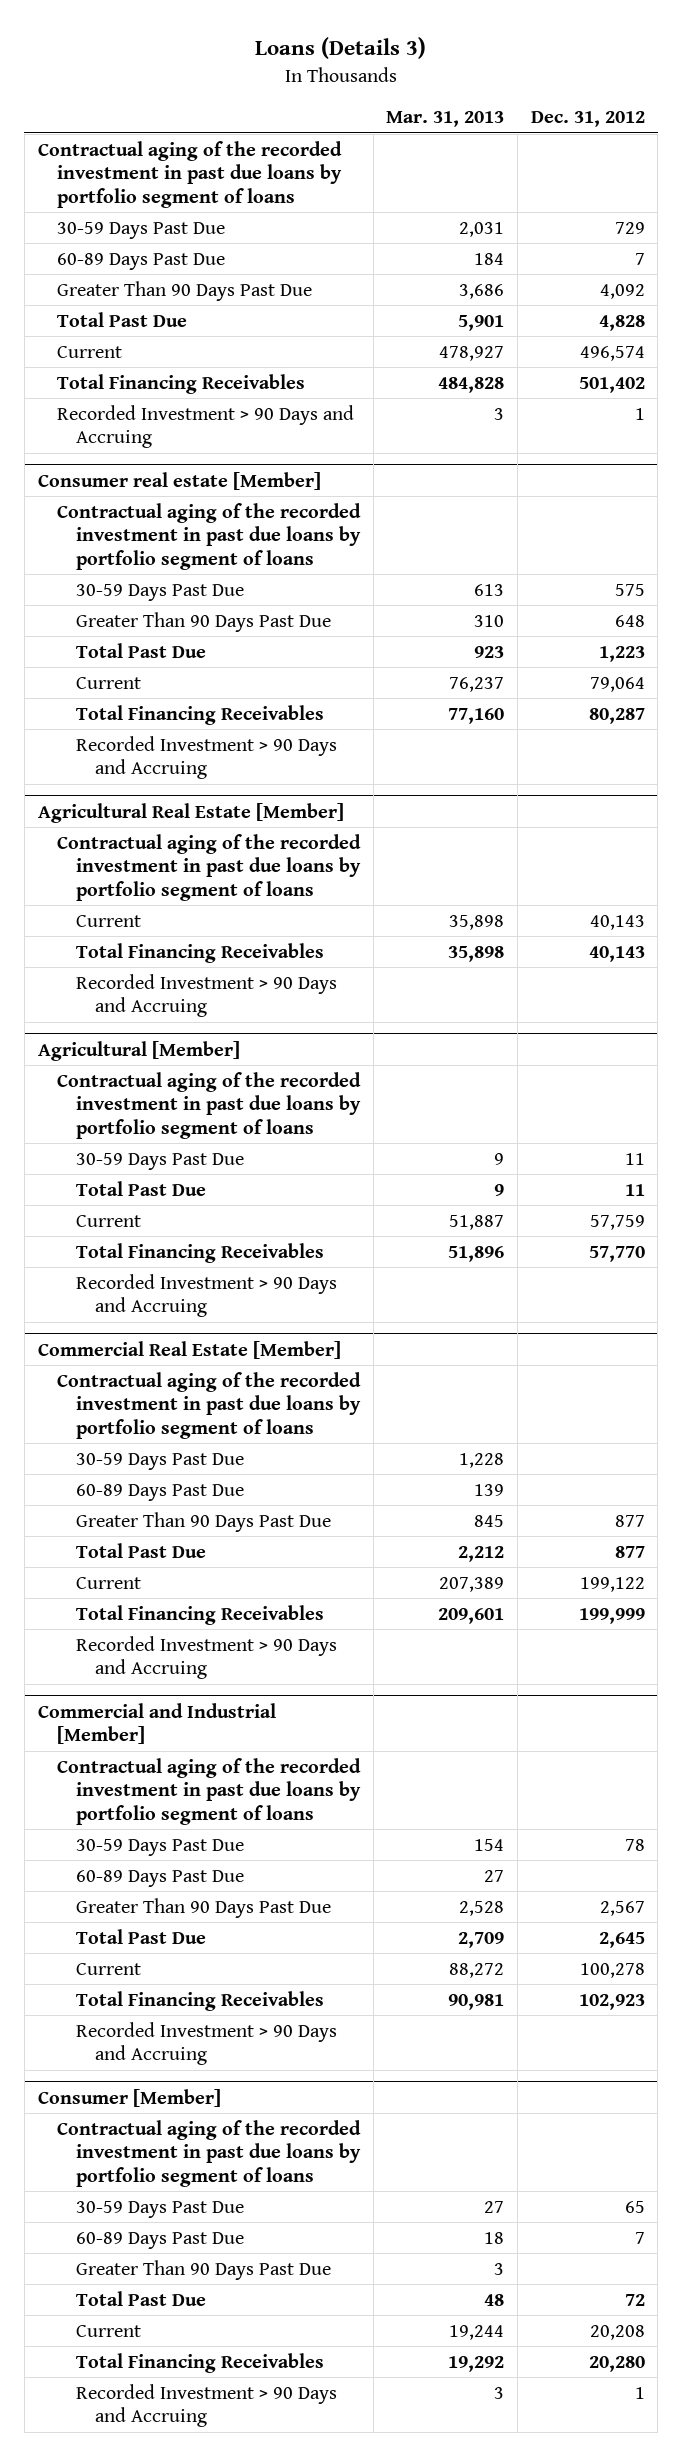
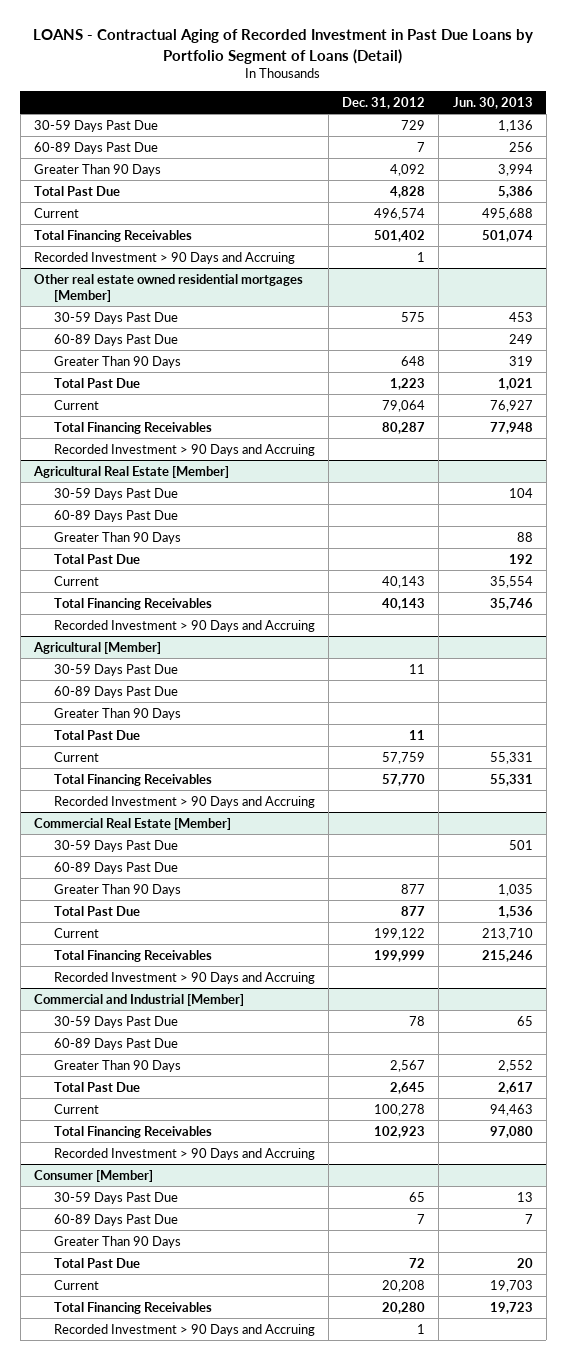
[255,37,427,60] Loans (Details 3) -> [33,29,534,64] LOANS - Contractual Aging of Recorded Investment in Past Due Loans by Portfolio Segment of Loans (Detail)
[386,111,505,128] Mar. 31, 2013 -> none
none -> [452,96,533,109] Jun. 30, 2013
[37,140,342,208] Contractual aging of the recorded investment in past due loans by portfolio segment of loans -> none
[56,280,312,301] Greater Than 90 Days Past Due -> [33,163,161,176] Greater Than 90 Days
[37,471,321,490] Consumer real estate [Member] -> none
[56,502,362,570] Contractual aging of the recorded investment in past due loans by portfolio segment of loans -> none
none -> [33,273,303,302] Other real estate owned residential mortgages [Member]
none -> [53,333,178,346] 60-89 Days Past Due
[76,611,332,632] Greater Than 90 Days Past Due -> [53,355,181,368] Greater Than 90 Days
[56,833,362,901] Contractual aging of the recorded investment in past due loans by portfolio segment of loans -> none
none -> [53,487,178,500] 30-59 Days Past Due
none -> [53,509,178,522] 60-89 Days Past Due
none -> [53,531,181,544] Greater Than 90 Days
none -> [53,553,140,564] Total Past Due
[56,1071,362,1139] Contractual aging of the recorded investment in past due loans by portfolio segment of loans -> none
none -> [53,685,178,698] 60-89 Days Past Due
none -> [53,707,181,720] Greater Than 90 Days
[56,1371,362,1439] Contractual aging of the recorded investment in past due loans by portfolio segment of loans -> none
[76,1511,332,1532] Greater Than 90 Days Past Due -> [53,883,181,896] Greater Than 90 Days
[56,1757,362,1825] Contractual aging of the recorded investment in past due loans by portfolio segment of loans -> none
[76,1897,332,1918] Greater Than 90 Days Past Due -> [53,1059,181,1072] Greater Than 90 Days
[56,2119,362,2187] Contractual aging of the recorded investment in past due loans by portfolio segment of loans -> none
[76,2259,332,2280] Greater Than 90 Days Past Due -> [53,1235,181,1248] Greater Than 90 Days

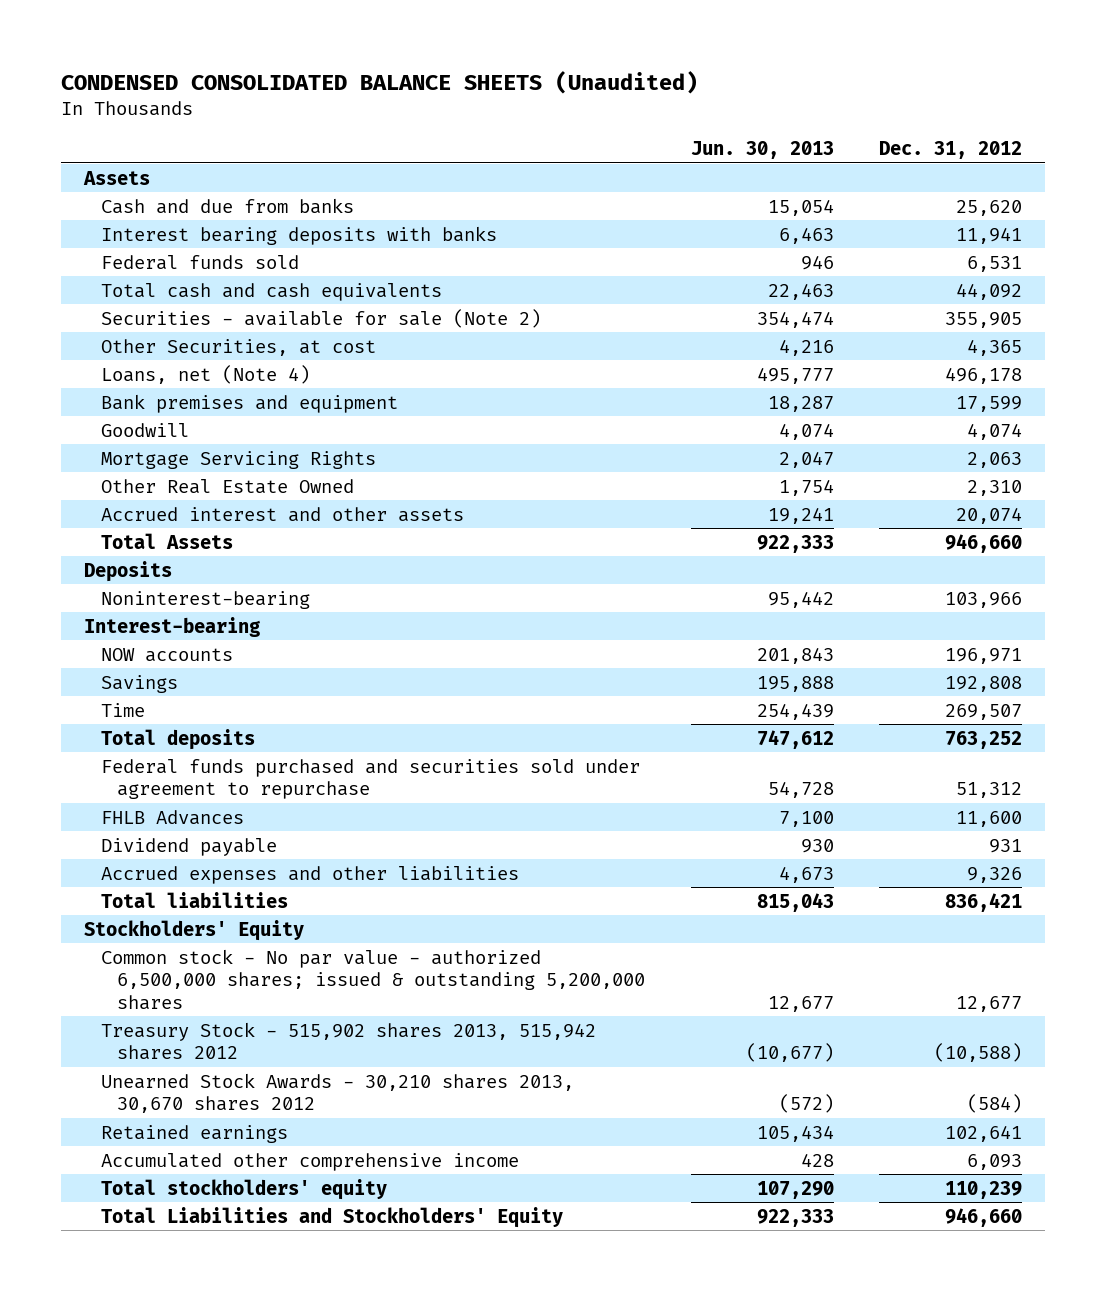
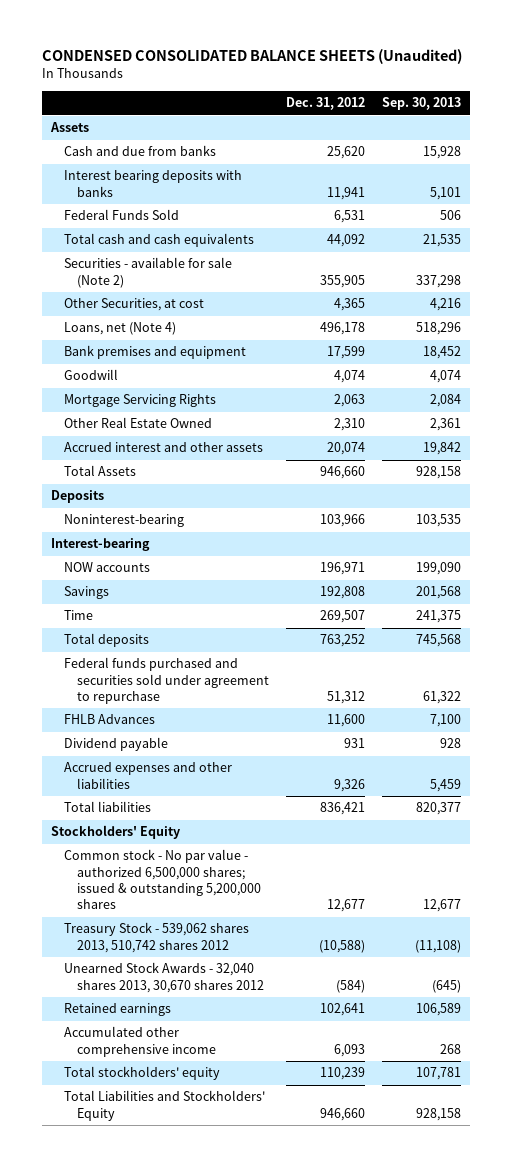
[690,140,834,159] Jun. 30, 2013 -> none
none -> [382,97,462,111] Sep. 30, 2013
[100,254,299,270] Federal funds sold -> [63,209,179,221] Federal Funds Sold
[100,1021,596,1061] Treasury Stock - 515,902 shares 2013, 515,942 shares 2012 -> [63,922,249,953] Treasury Stock - 539,062 shares 2013, 510,742 shares 2012
[100,1072,574,1114] Unearned Stock Awards - 30,210 shares 2013, 30,670 shares 2012 -> [63,962,264,993] Unearned Stock Awards - 32,040 shares 2013, 30,670 shares 2012

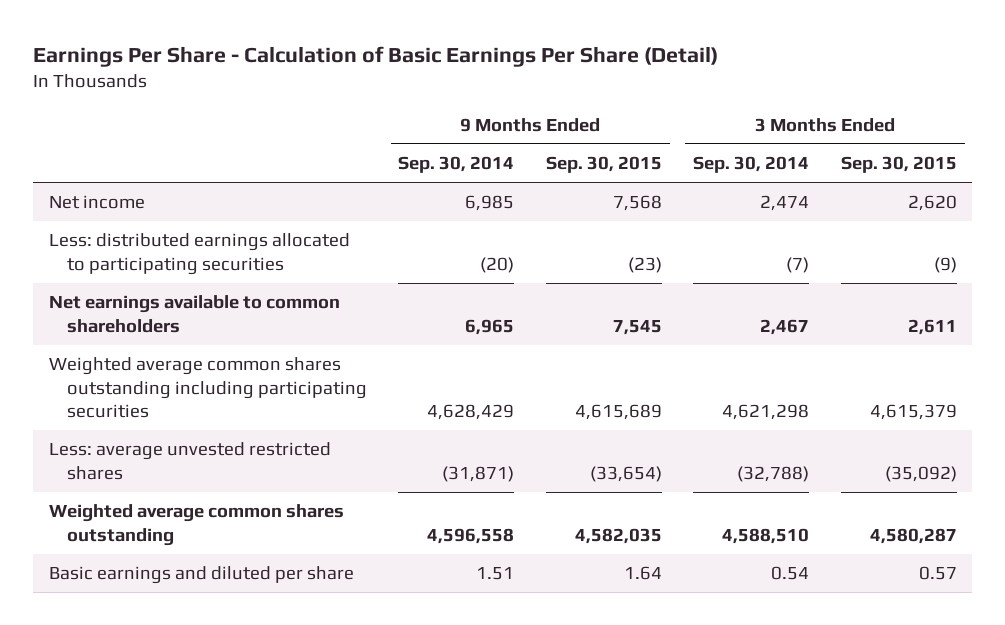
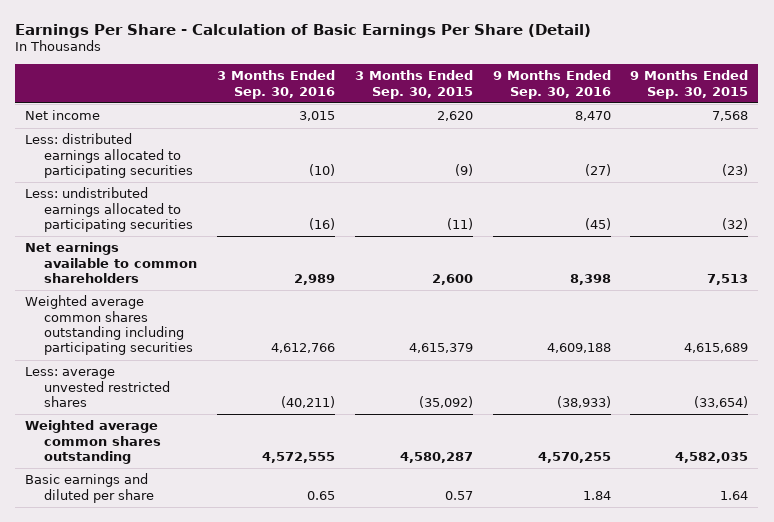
[398,156,515,174] Sep. 30, 2014 -> none
[693,156,810,174] Sep. 30, 2014 -> none
none -> [217,70,336,99] 3 Months Ended Sep. 30, 2016
none -> [492,70,611,99] 9 Months Ended Sep. 30, 2016
none -> [25,187,194,233] Less: undistributed earnings allocated to participating securities
[612,319,662,335] 7,545 -> [707,274,749,286] 7,513
[907,318,957,335] 2,611 -> [431,274,473,286] 2,600

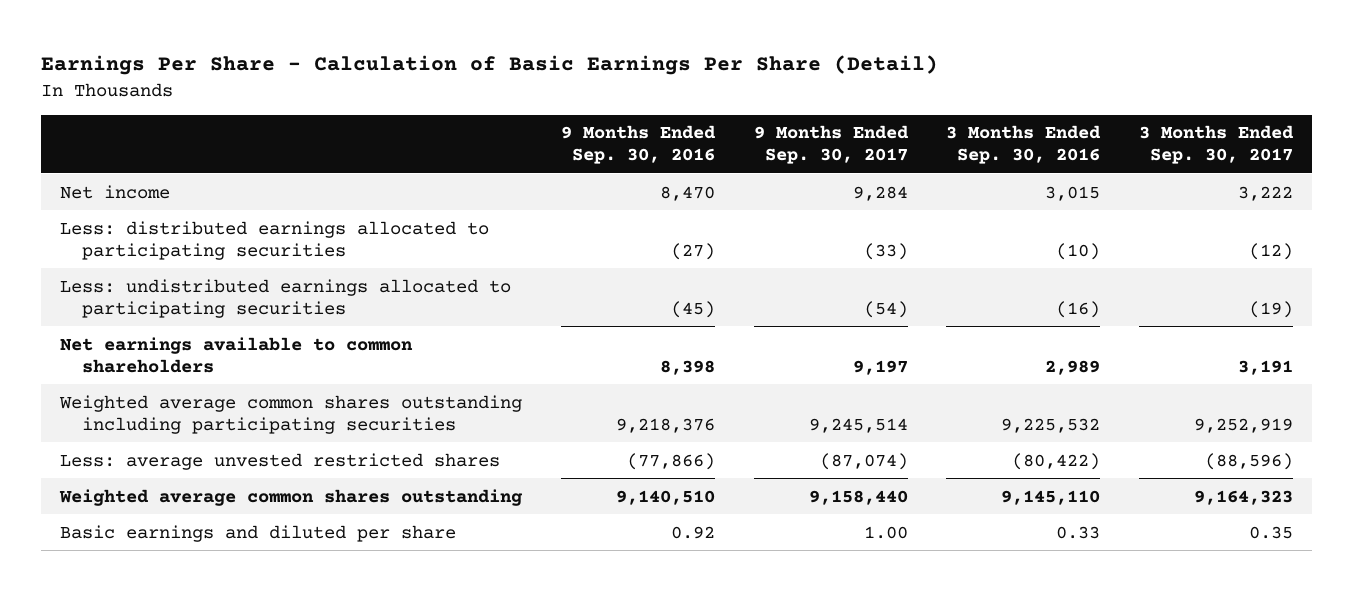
[354,70,473,99] 3 Months Ended Sep. 30, 2015 -> none
[630,70,749,99] 9 Months Ended Sep. 30, 2015 -> none
none -> [753,125,909,165] 9 Months Ended Sep. 30, 2017
none -> [1138,125,1294,165] 3 Months Ended Sep. 30, 2017
[271,343,336,354] 4,612,766 -> [1001,417,1101,433] 9,225,532
[546,343,611,354] 4,609,188 -> [616,417,716,433] 9,218,376
[281,396,336,409] (40,211) -> [1012,452,1101,470] (80,422)
[556,396,611,409] (38,933) -> [627,452,716,470] (77,866)
[262,452,336,464] 4,572,555 -> [1001,489,1101,505] 9,145,110
[537,452,611,464] 4,570,255 -> [616,489,716,505] 9,140,510
[307,490,336,500] 0.65 -> [1056,525,1101,539] 0.33
[582,490,611,500] 1.84 -> [671,525,716,539] 0.92

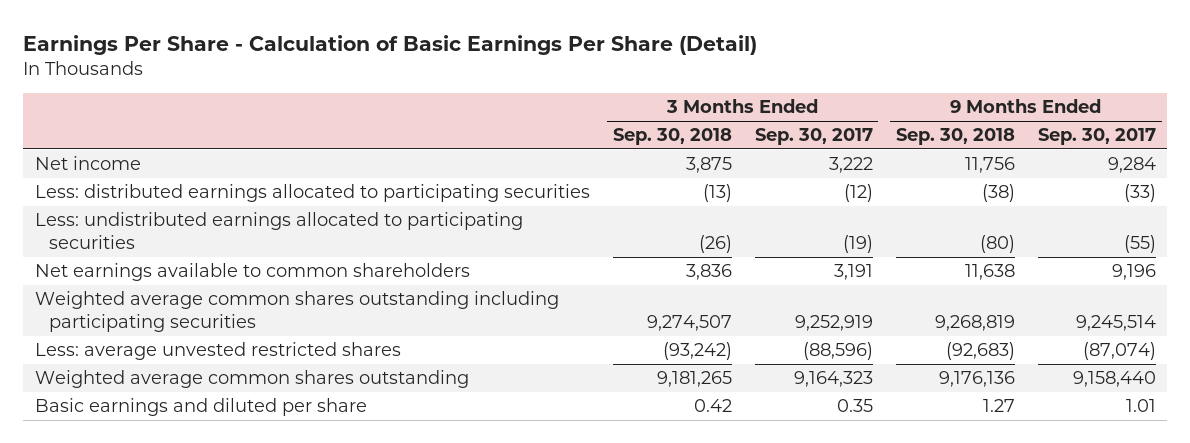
[561,125,717,165] 9 Months Ended Sep. 30, 2016 -> none
[946,125,1102,165] 3 Months Ended Sep. 30, 2016 -> none
none -> [612,128,732,146] Sep. 30, 2018
none -> [895,128,1015,146] Sep. 30, 2018
[863,300,908,318] (54) -> [1123,235,1156,254] (55)
[852,359,908,375] 9,197 -> [1111,264,1156,281] 9,196
[863,525,908,539] 1.00 -> [1125,399,1156,413] 1.01

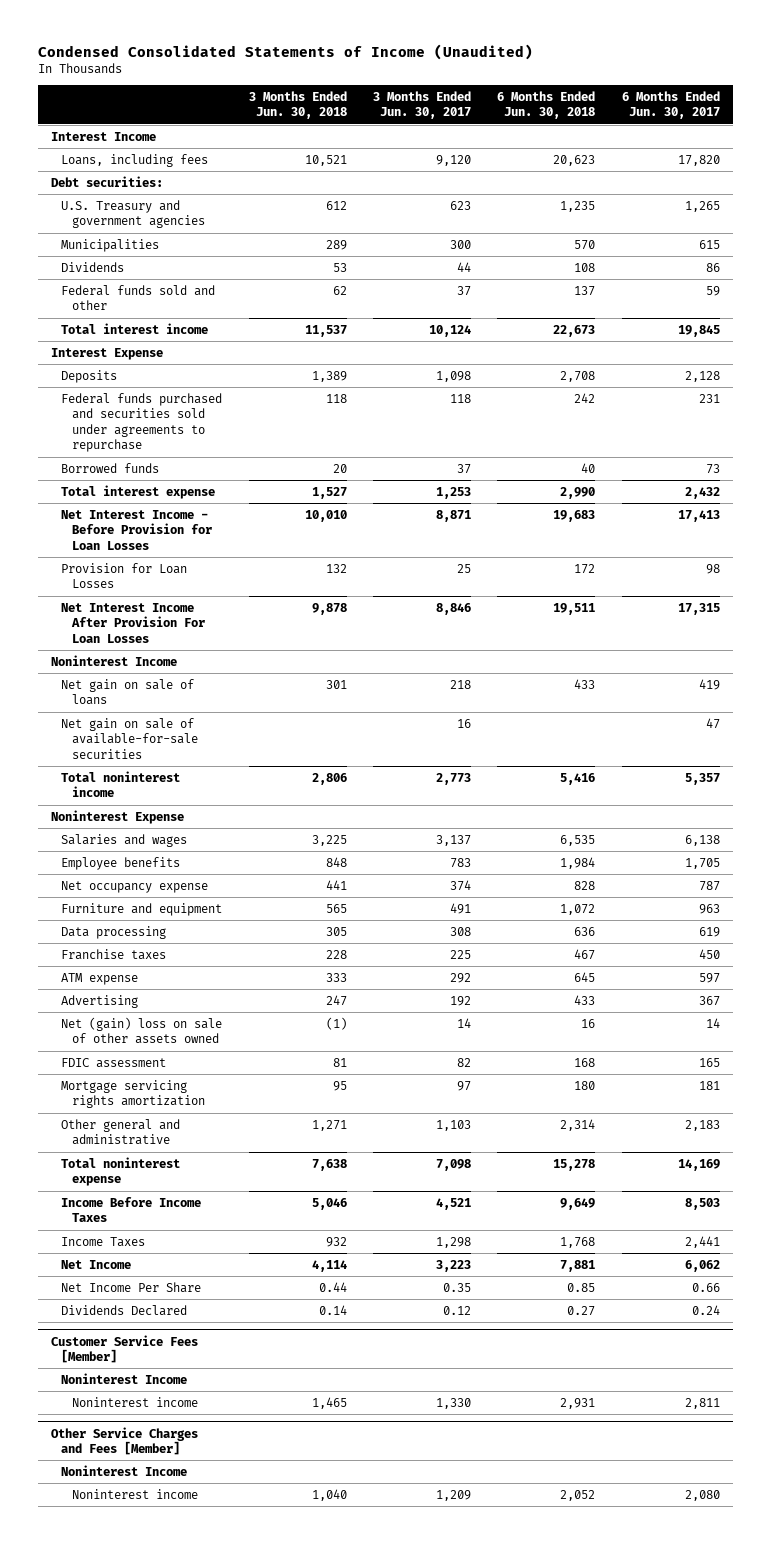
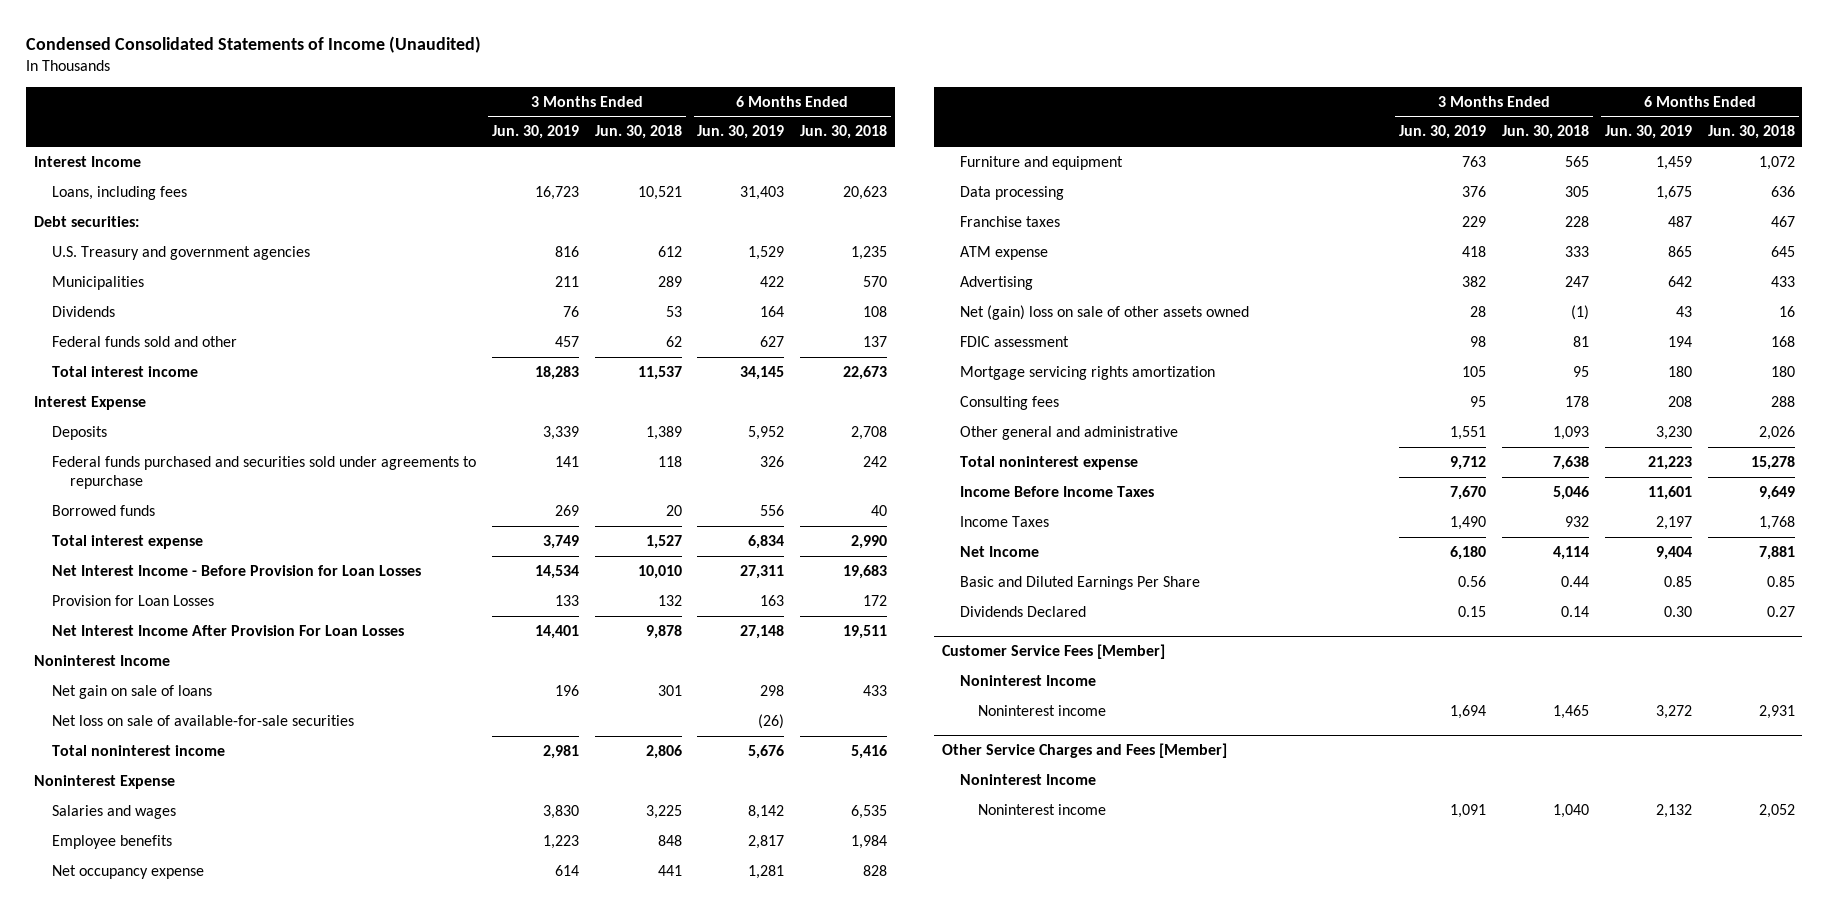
[372,90,471,120] 3 Months Ended Jun. 30, 2017 -> none
[621,90,720,120] 6 Months Ended Jun. 30, 2017 -> none
none -> [491,125,579,140] Jun. 30, 2019
none -> [697,125,785,140] Jun. 30, 2019
[61,717,198,759] Net gain on sale of available-for-sale securities -> [52,714,355,726] Net loss on sale of available-for-sale securities
none -> [959,395,1059,410] Consulting fees
[311,1119,347,1131] 1,271 -> [1553,425,1590,440] 1,093
[560,1118,596,1131] 2,314 -> [1758,425,1795,440] 2,026
[61,1281,202,1293] Net Income Per Share -> [959,575,1200,590] Basic and Diluted Earnings Per Share

